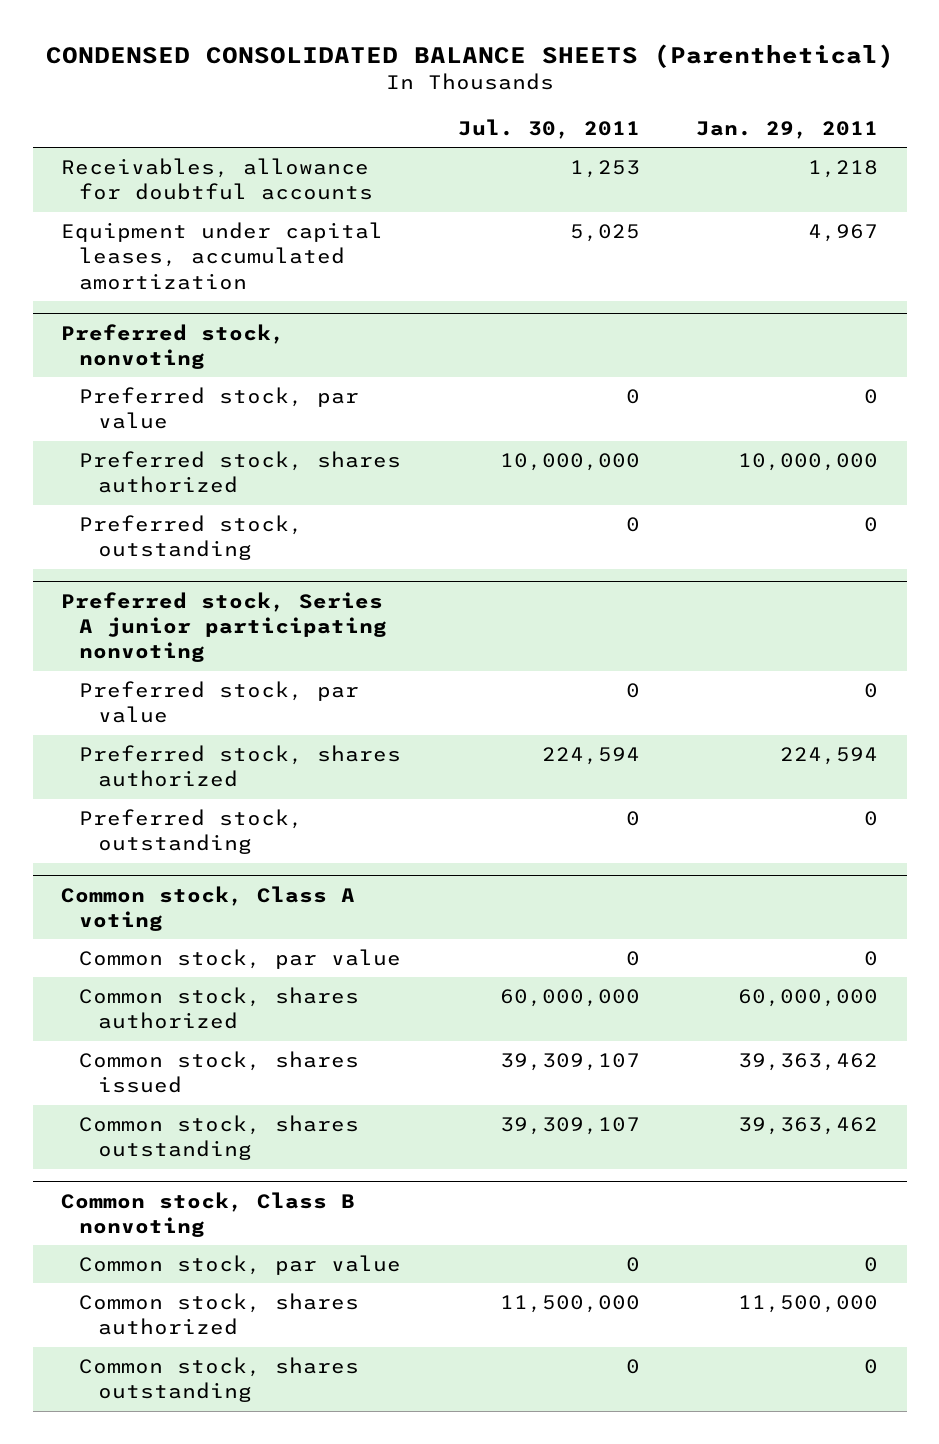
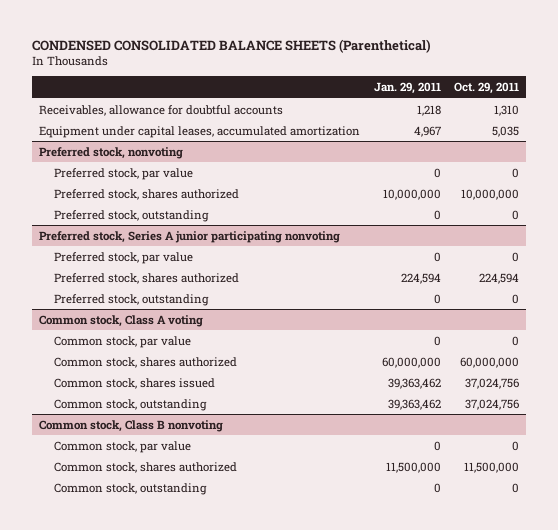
[457,118,640,139] Jul. 30, 2011 -> none
none -> [454,81,520,94] Oct. 29, 2011
[79,1114,360,1161] Common stock, shares outstanding -> [54,398,208,411] Common stock, outstanding
[79,1356,360,1403] Common stock, shares outstanding -> [54,482,208,495] Common stock, outstanding

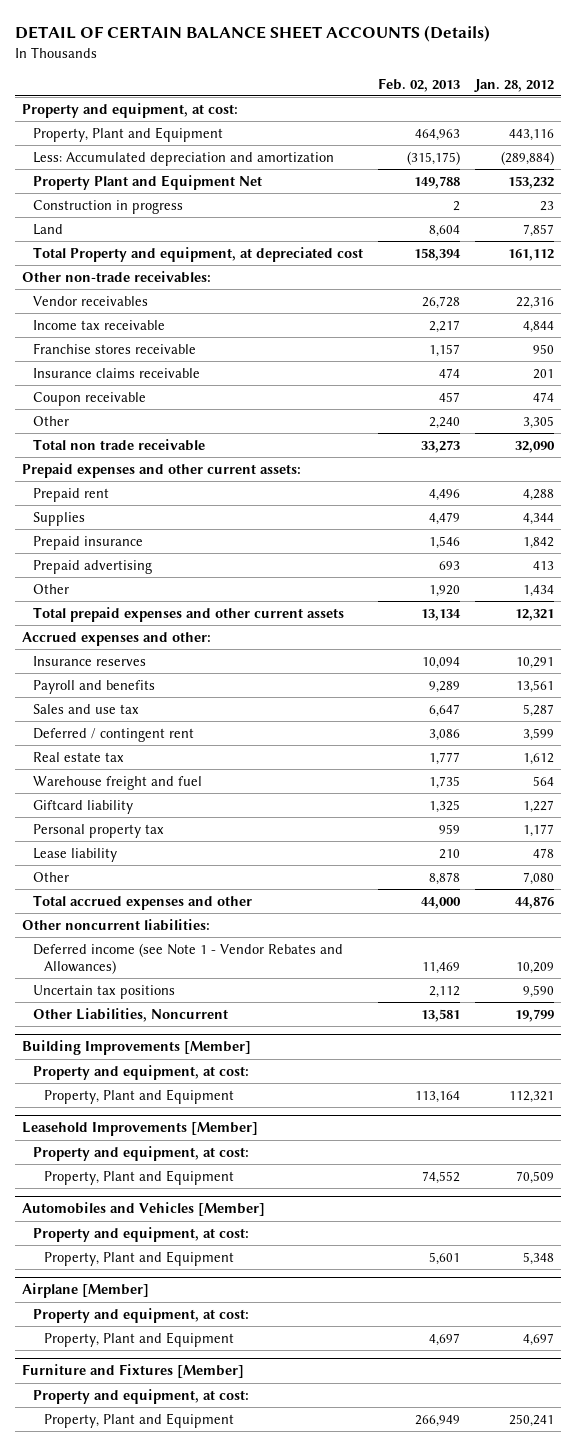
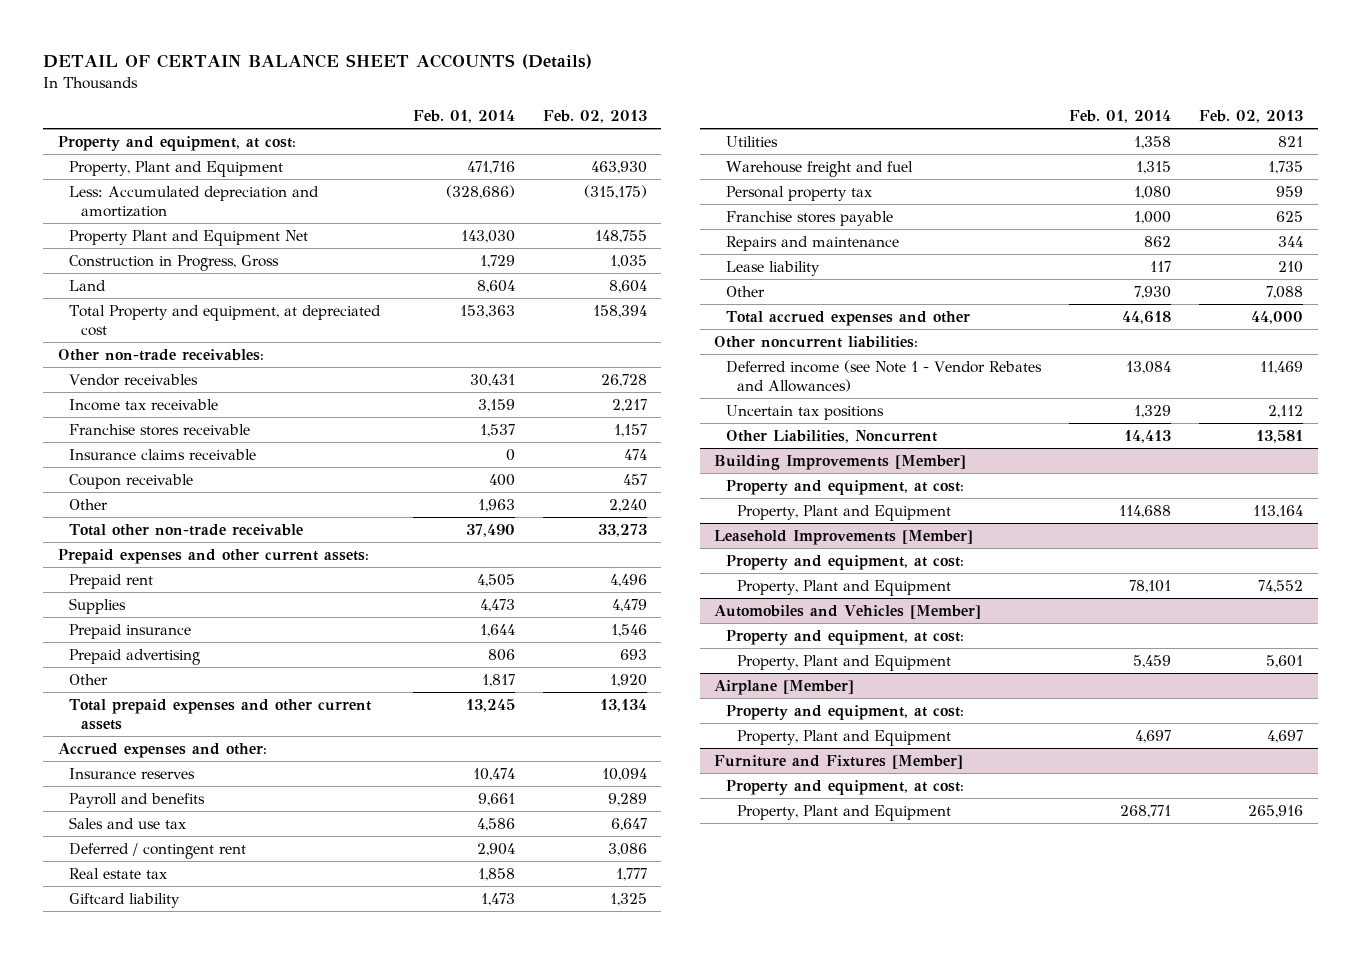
[473,78,554,92] Jan. 28, 2012 -> none
none -> [412,110,515,124] Feb. 01, 2014
[415,128,461,141] 464,963 -> [591,160,648,174] 463,930
[414,175,461,189] 149,788 -> [595,229,648,243] 148,755
[33,199,184,214] Construction in progress -> [69,254,280,271] Construction in Progress, Gross
[453,200,461,211] 2 -> [610,254,648,268] 1,035
[33,438,206,451] Total non trade receivable -> [69,523,304,536] Total other non-trade receivable
none -> [725,135,778,147] Utilities
[33,775,203,790] Warehouse freight and fuel -> [725,160,913,177] Warehouse freight and fuel
none -> [725,210,893,226] Franchise stores payable
none -> [725,235,899,251] Repairs and maintenance
[429,871,461,885] 8,878 -> [1266,285,1304,299] 7,088
[415,1414,461,1427] 266,949 -> [1248,804,1304,818] 265,916

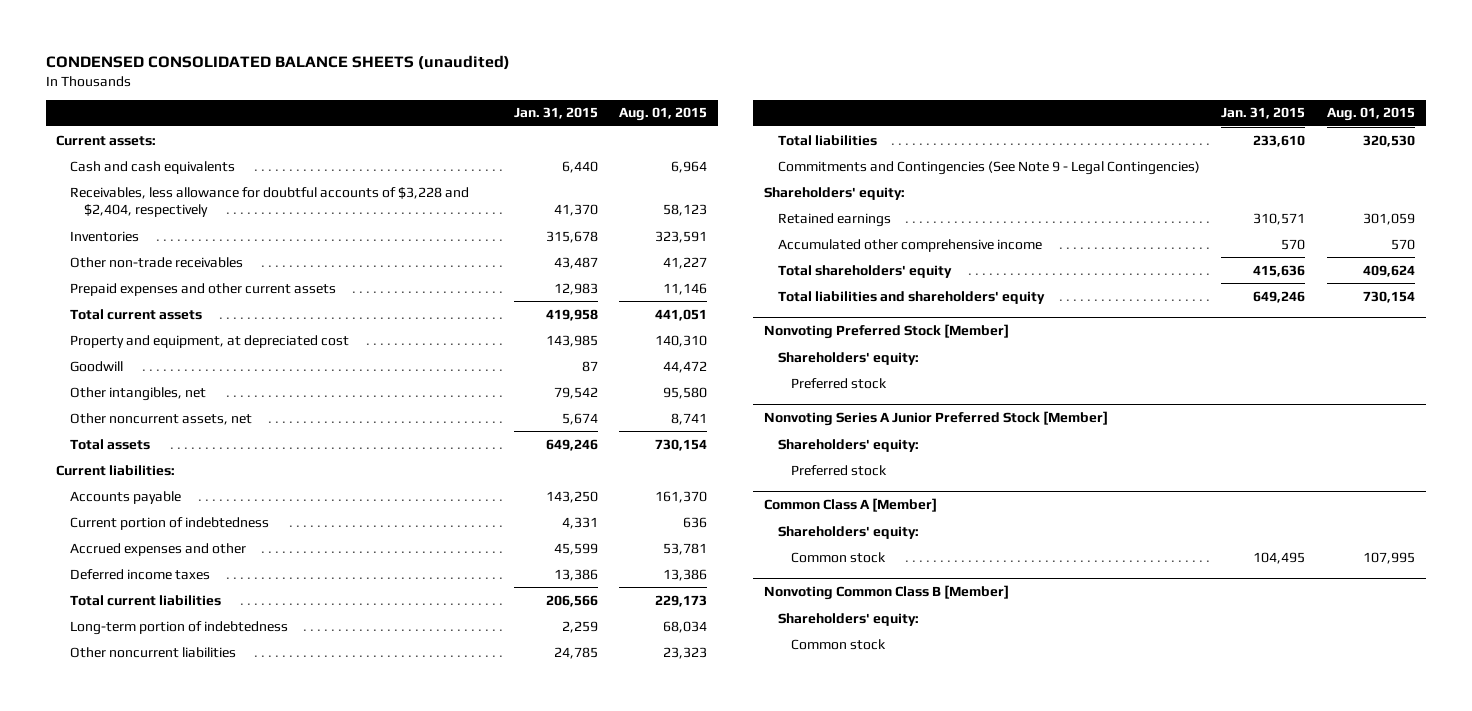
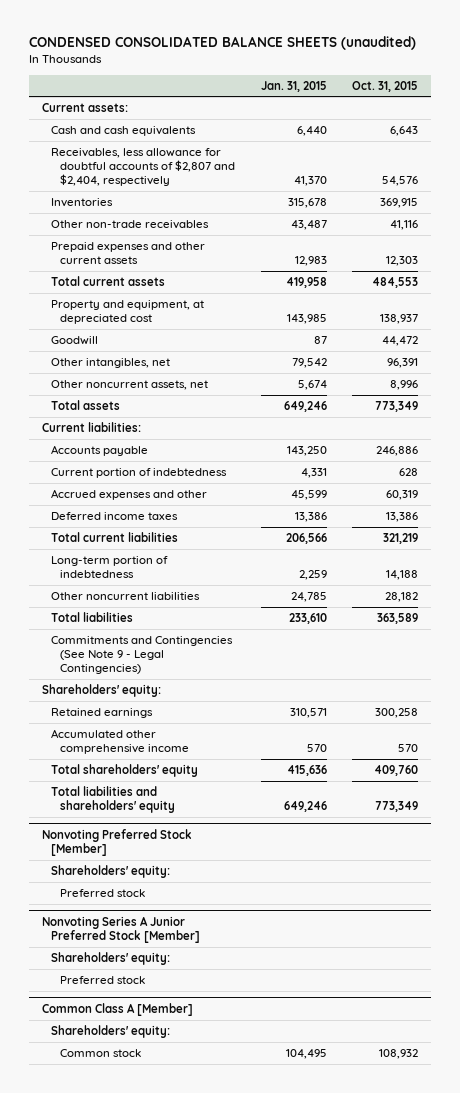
[619,107,708,122] Aug. 01, 2015 -> none
none -> [352,80,419,92] Oct. 31, 2015
[69,186,469,218] Receivables, less allowance for doubtful accounts of $3,228 and $2,404, respectively -> [51,148,236,186] Receivables, less allowance for doubtful accounts of $2,807 and $2,404, respectively
[764,585,1010,601] Nonvoting Common Class B [Member] -> none
[777,612,919,626] Shareholders' equity: -> none
[791,638,887,650] Common stock -> none

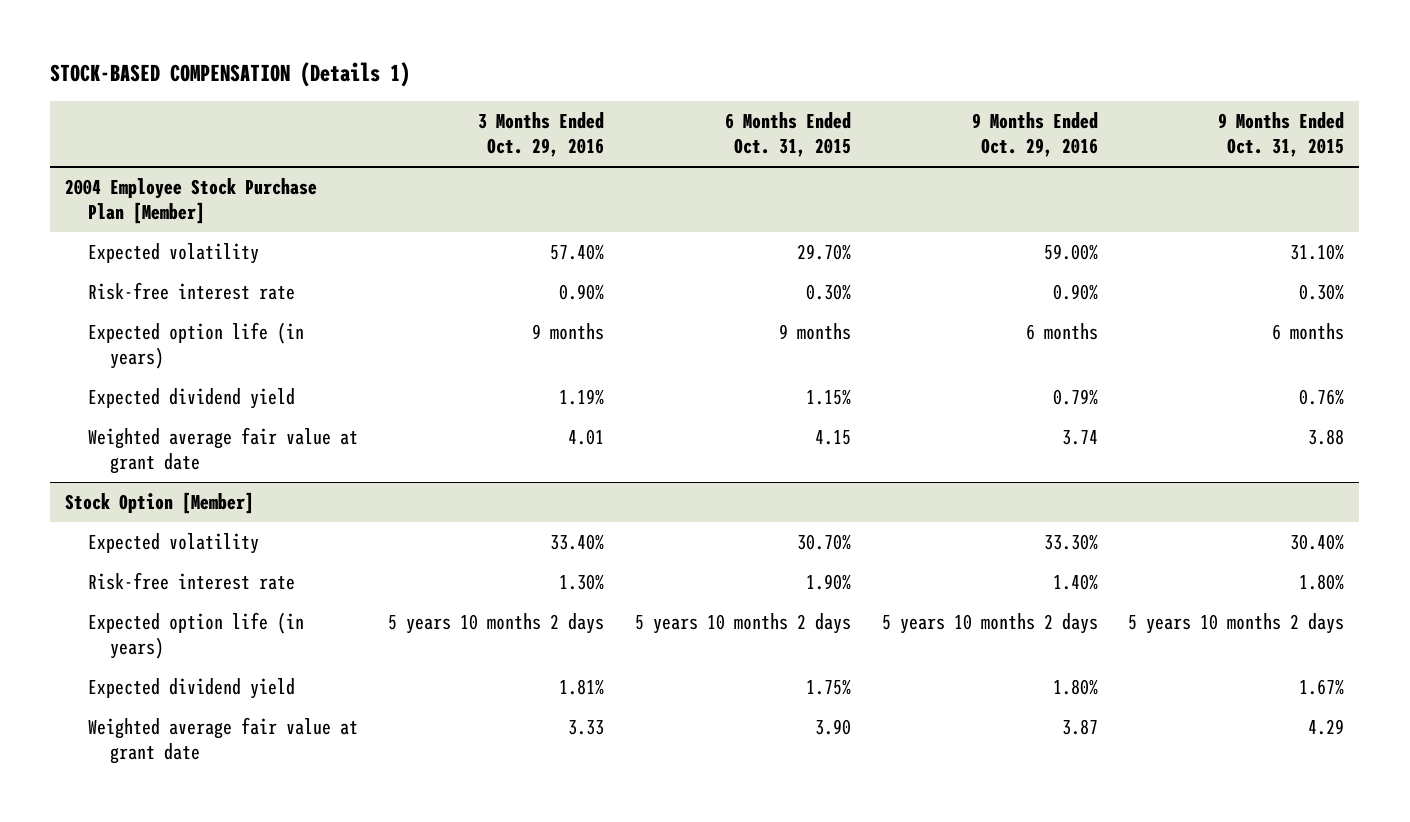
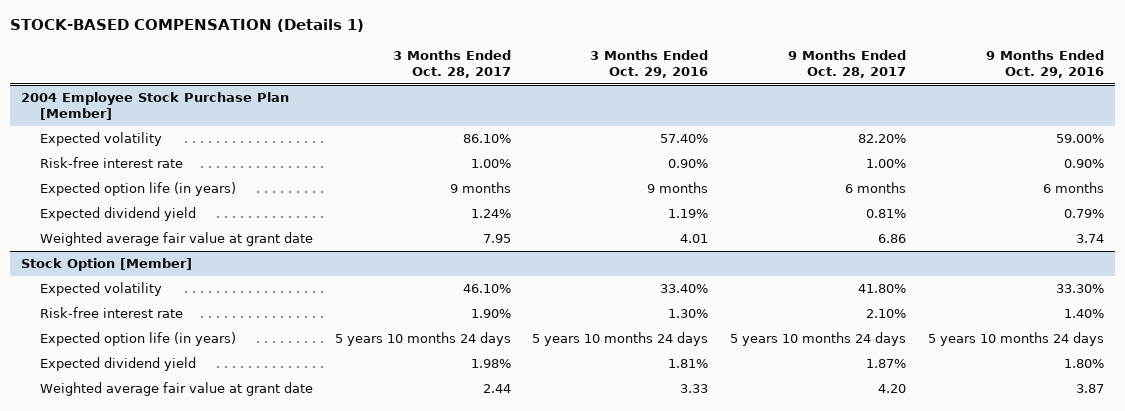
[724,112,851,158] 6 Months Ended Oct. 31, 2015 -> none
[1218,112,1345,158] 9 Months Ended Oct. 31, 2015 -> none
none -> [392,49,511,78] 3 Months Ended Oct. 28, 2017
none -> [788,49,907,78] 9 Months Ended Oct. 28, 2017
[388,613,605,635] 5 years 10 months 2 days -> [532,332,709,347] 5 years 10 months 24 days
[881,613,1098,635] 5 years 10 months 2 days -> [927,332,1104,347] 5 years 10 months 24 days

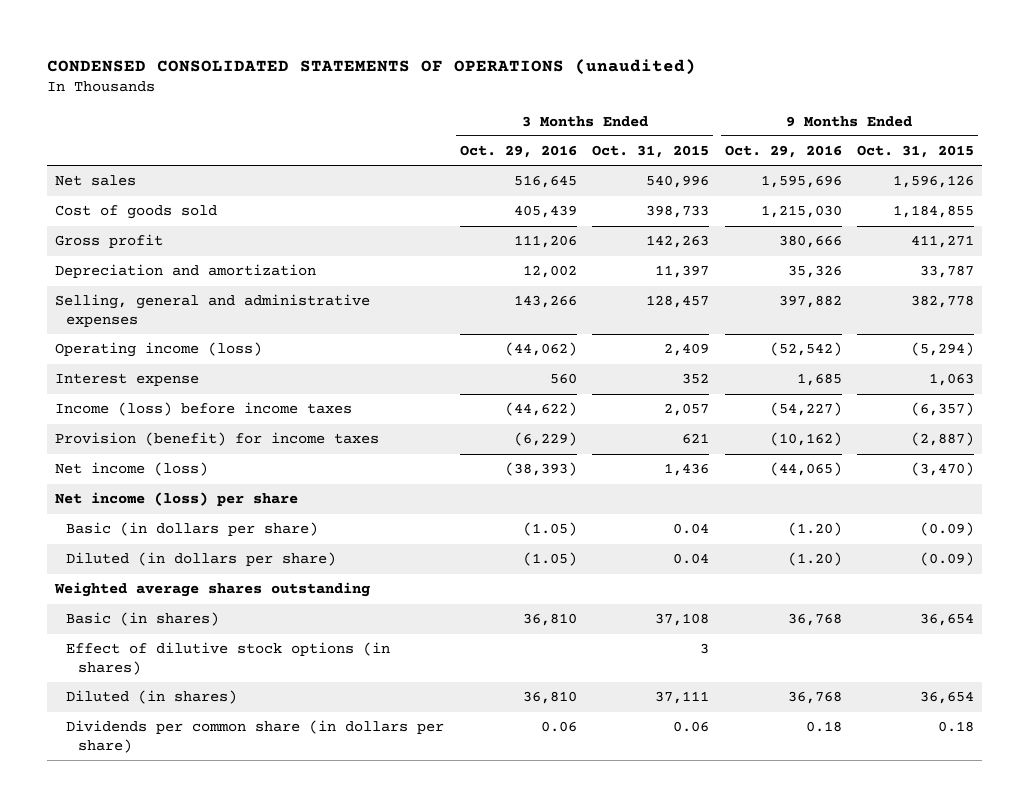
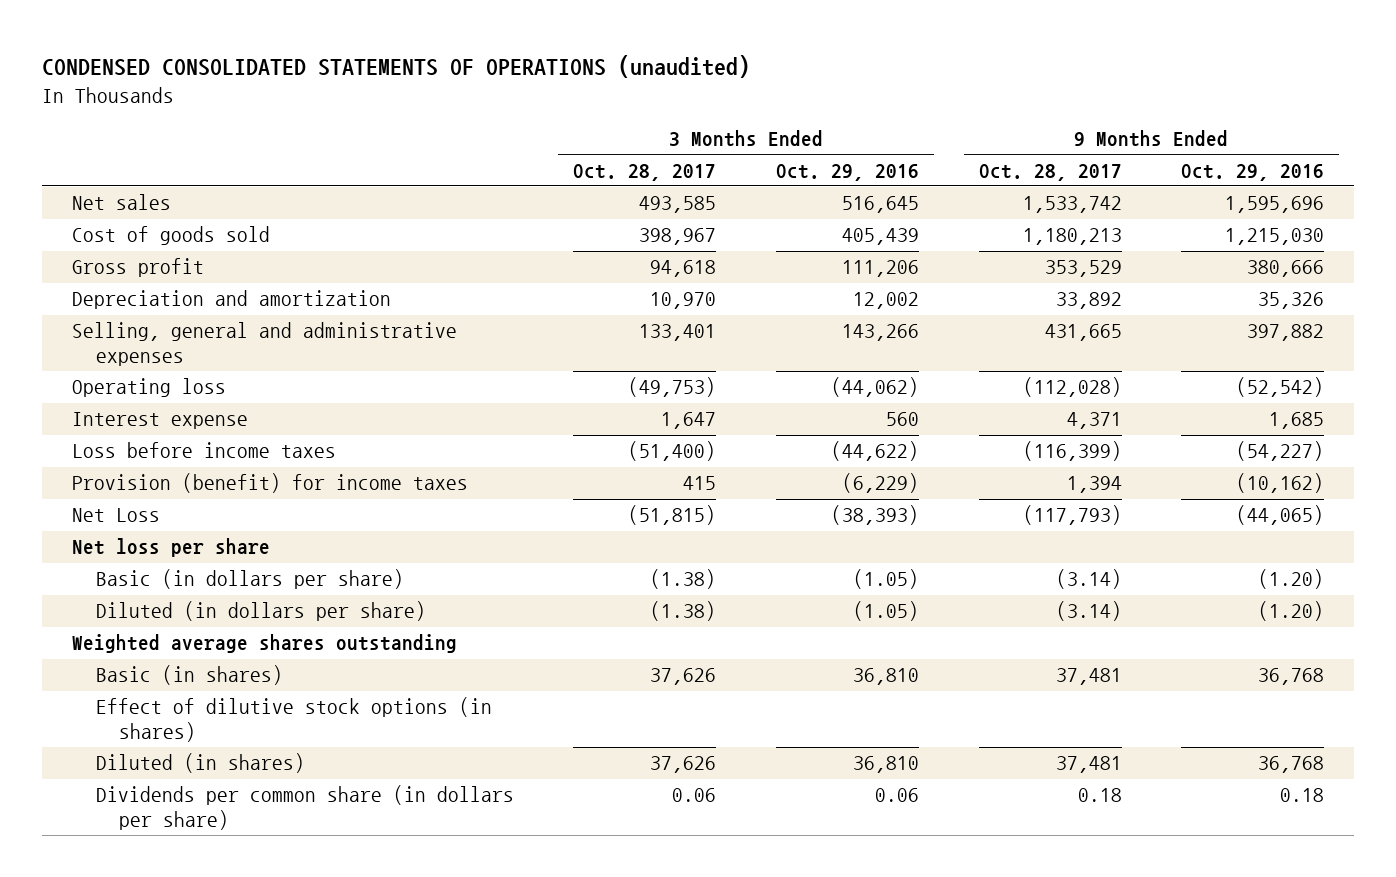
[592,145,710,159] Oct. 31, 2015 -> none
[857,145,975,159] Oct. 31, 2015 -> none
none -> [573,163,717,181] Oct. 28, 2017
none -> [978,163,1122,181] Oct. 28, 2017
[54,342,262,358] Operating income (loss) -> [72,378,227,398] Operating loss
[54,402,352,417] Income (loss) before income taxes -> [72,442,337,459] Loss before income taxes
[54,462,208,477] Net income (loss) -> [72,508,161,523] Net Loss
[54,492,298,507] Net income (loss) per share -> [72,538,271,558] Net loss per share

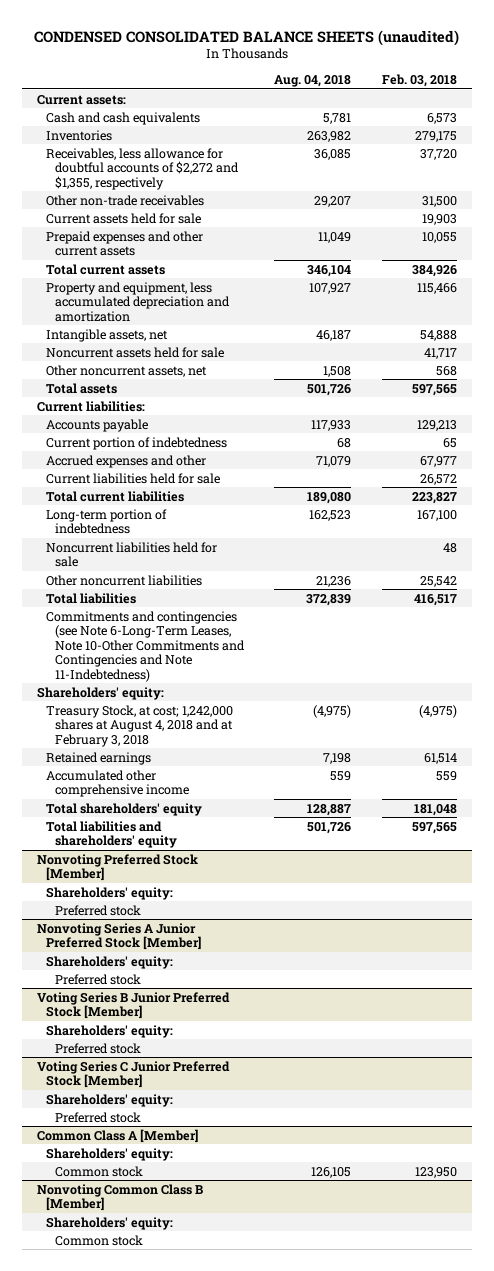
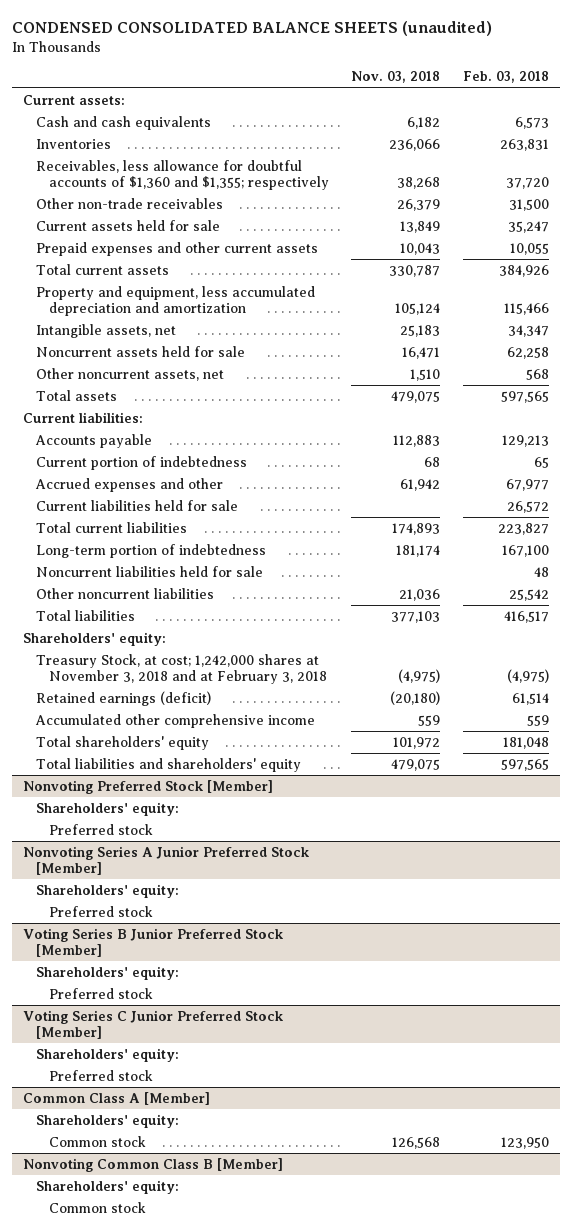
[274,75,352,88] Aug. 04, 2018 -> none
none -> [351,71,441,84] Nov. 03, 2018
[414,130,457,142] 279,175 -> [500,138,550,151] 263,831
[46,147,240,190] Receivables, less allowance for doubtful accounts of $2,272 and $1,355, respectively -> [35,159,329,190] Receivables, less allowance for doubtful accounts of $1,360 and $1,355; respectively
[421,213,457,225] 19,903 -> [508,220,550,233] 35,247
[419,329,457,341] 54,888 -> [508,324,550,337] 34,347
[423,347,457,359] 41,717 -> [507,346,550,359] 62,258
[46,610,246,682] Commitments and contingencies (see Note 6-Long-Term Leases, Note 10-Other Commitments and Contingencies and Note 11-Indebtedness) -> none
[46,704,234,747] Treasury Stock, at cost; 1,242,000 shares at August 4, 2018 and at February 3, 2018 -> [35,653,327,684] Treasury Stock, at cost; 1,242,000 shares at November 3, 2018 and at February 3, 2018
[46,751,152,765] Retained earnings -> [35,690,211,706] Retained earnings (deficit)

